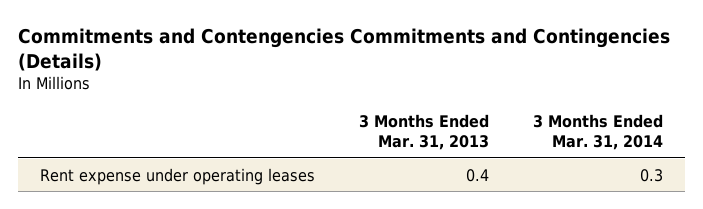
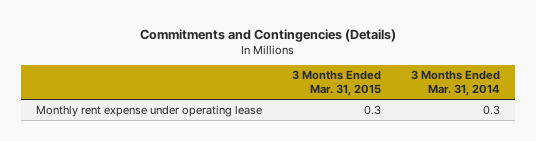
[18,27,671,71] Commitments and Contengencies Commitments and Contingencies (Details) -> [139,28,396,42] Commitments and Contingencies (Details)
[358,113,489,151] 3 Months Ended Mar. 31, 2013 -> none
none -> [291,70,381,97] 3 Months Ended Mar. 31, 2015
[40,167,316,185] Rent expense under operating leases -> [36,104,263,117] Monthly rent expense under operating lease

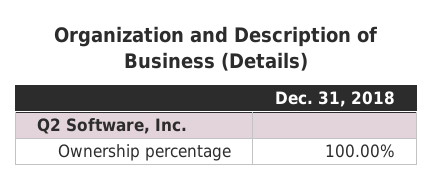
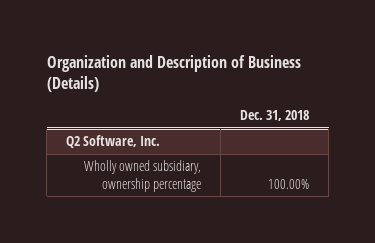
[57,144,231,162] Ownership percentage -> [83,160,201,192] Wholly owned subsidiary, ownership percentage

